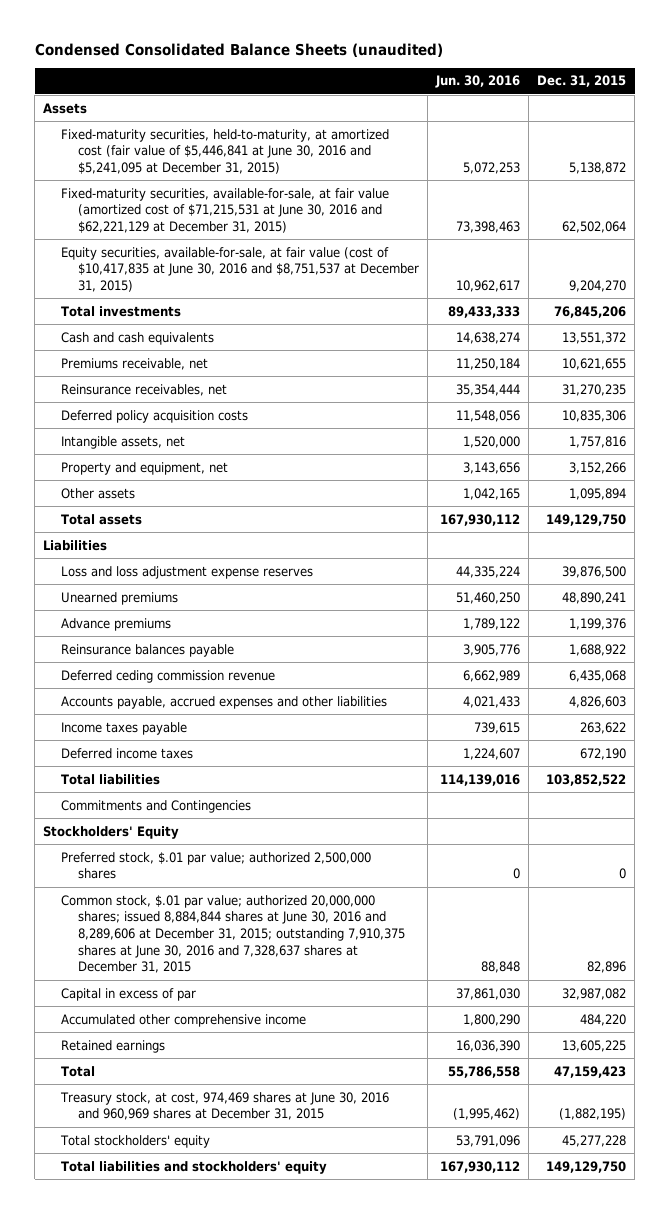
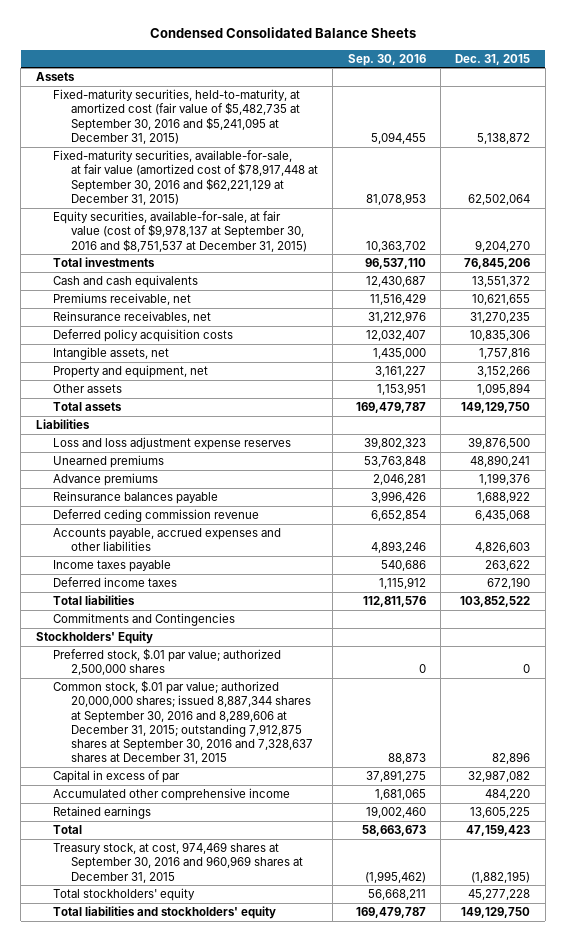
[34,42,443,57] Condensed Consolidated Balance Sheets (unaudited) -> [149,27,416,39] Condensed Consolidated Balance Sheets
[435,75,521,89] Jun. 30, 2016 -> none
none -> [347,53,426,66] Sep. 30, 2016
[60,128,389,175] Fixed-maturity securities, held-to-maturity, at amortized cost (fair value of $5,446,841 at June 30, 2016 and $5,241,095 at December 31, 2015) -> [53,89,301,144] Fixed-maturity securities, held-to-maturity, at amortized cost (fair value of $5,482,735 at September 30, 2016 and $5,241,095 at December 31, 2015)
[60,187,389,234] Fixed-maturity securities, available-for-sale, at fair value (amortized cost of $71,215,531 at June 30, 2016 and $62,221,129 at December 31, 2015) -> [53,150,318,205] Fixed-maturity securities, available-for-sale, at fair value (amortized cost of $78,917,448 at September 30, 2016 and $62,221,129 at December 31, 2015)
[60,246,420,293] Equity securities, available-for-sale, at fair value (cost of $10,417,835 at June 30, 2016 and $8,751,537 at December 31, 2015) -> [53,211,307,252] Equity securities, available-for-sale, at fair value (cost of $9,978,137 at September 30, 2016 and $8,751,537 at December 31, 2015)
[60,894,406,974] Common stock, $.01 par value; authorized 20,000,000 shares; issued 8,884,844 shares at June 30, 2016 and 8,289,606 at December 31, 2015; outstanding 7,910,375 shares at June 30, 2016 and 7,328,637 shares at December 31, 2015 -> [53,680,313,765] Common stock, $.01 par value; authorized 20,000,000 shares; issued 8,887,344 shares at September 30, 2016 and 8,289,606 at December 31, 2015; outstanding 7,912,875 shares at September 30, 2016 and 7,328,637 shares at December 31, 2015
[59,1091,389,1121] Treasury stock, at cost, 974,469 shares at June 30, 2016 and 960,969 shares at December 31, 2015 -> [53,842,303,883] Treasury stock, at cost, 974,469 shares at September 30, 2016 and 960,969 shares at December 31, 2015

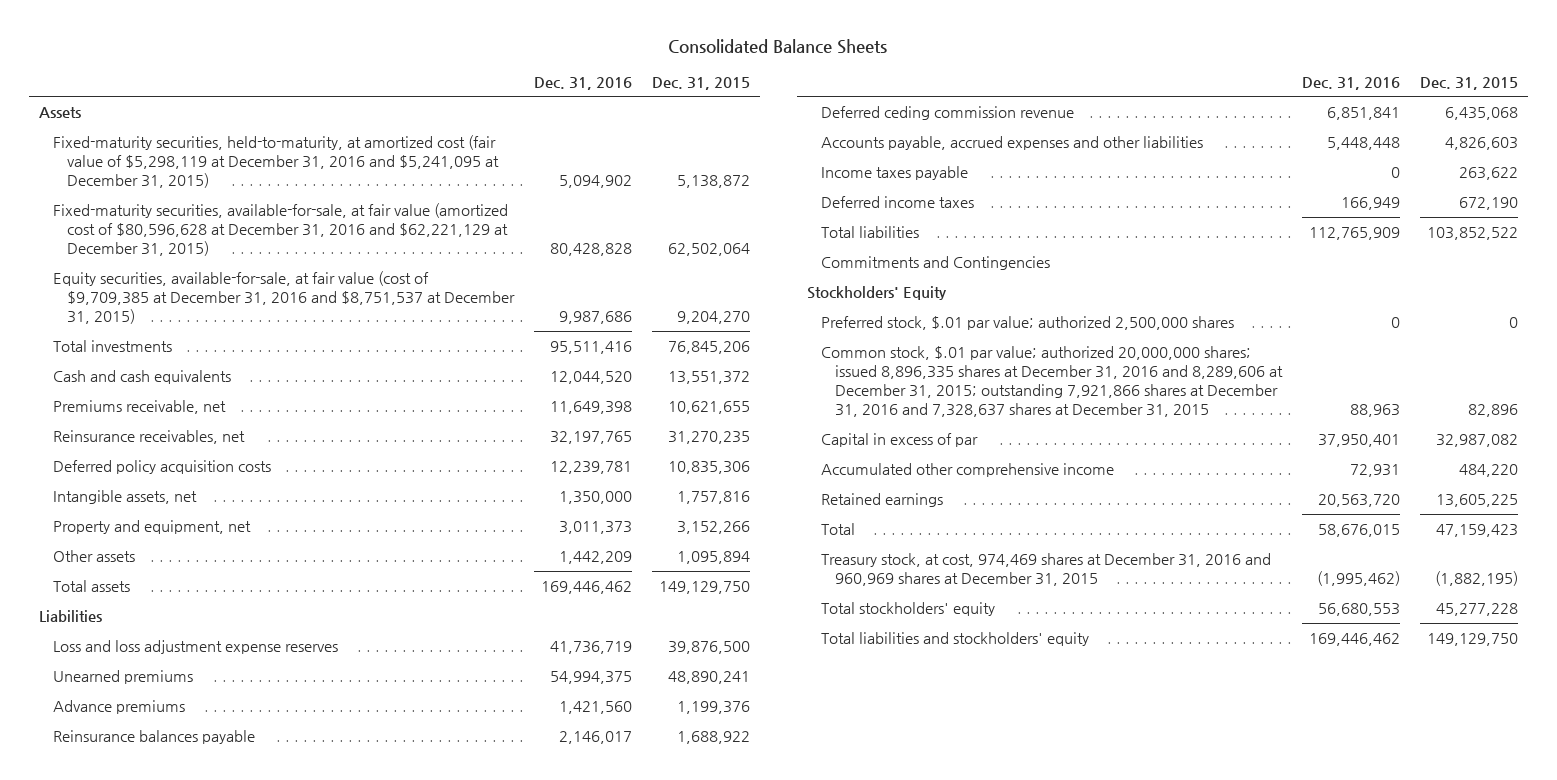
[149,27,416,39] Condensed Consolidated Balance Sheets -> [668,38,888,54] Consolidated Balance Sheets
[347,53,426,66] Sep. 30, 2016 -> none
none -> [534,76,633,90] Dec. 31, 2016
[53,89,301,144] Fixed-maturity securities, held-to-maturity, at amortized cost (fair value of $5,482,735 at September 30, 2016 and $5,241,095 at December 31, 2015) -> [53,135,500,189] Fixed-maturity securities, held-to-maturity, at amortized cost (fair value of $5,298,119 at December 31, 2016 and $5,241,095 at December 31, 2015)
[53,150,318,205] Fixed-maturity securities, available-for-sale, at fair value (amortized cost of $78,917,448 at September 30, 2016 and $62,221,129 at December 31, 2015) -> [53,203,509,257] Fixed-maturity securities, available-for-sale, at fair value (amortized cost of $80,596,628 at December 31, 2016 and $62,221,129 at December 31, 2015)
[53,211,307,252] Equity securities, available-for-sale, at fair value (cost of $9,978,137 at September 30, 2016 and $8,751,537 at December 31, 2015) -> [53,271,516,325] Equity securities, available-for-sale, at fair value (cost of $9,709,385 at December 31, 2016 and $8,751,537 at December 31, 2015)
[53,680,313,765] Common stock, $.01 par value; authorized 20,000,000 shares; issued 8,887,344 shares at September 30, 2016 and 8,289,606 at December 31, 2015; outstanding 7,912,875 shares at September 30, 2016 and 7,328,637 shares at December 31, 2015 -> [821,346,1284,418] Common stock, $.01 par value; authorized 20,000,000 shares; issued 8,896,335 shares at December 31, 2016 and 8,289,606 at December 31, 2015; outstanding 7,921,866 shares at December 31, 2016 and 7,328,637 shares at December 31, 2015
[53,842,303,883] Treasury stock, at cost, 974,469 shares at September 30, 2016 and 960,969 shares at December 31, 2015 -> [821,553,1272,587] Treasury stock, at cost, 974,469 shares at December 31, 2016 and 960,969 shares at December 31, 2015

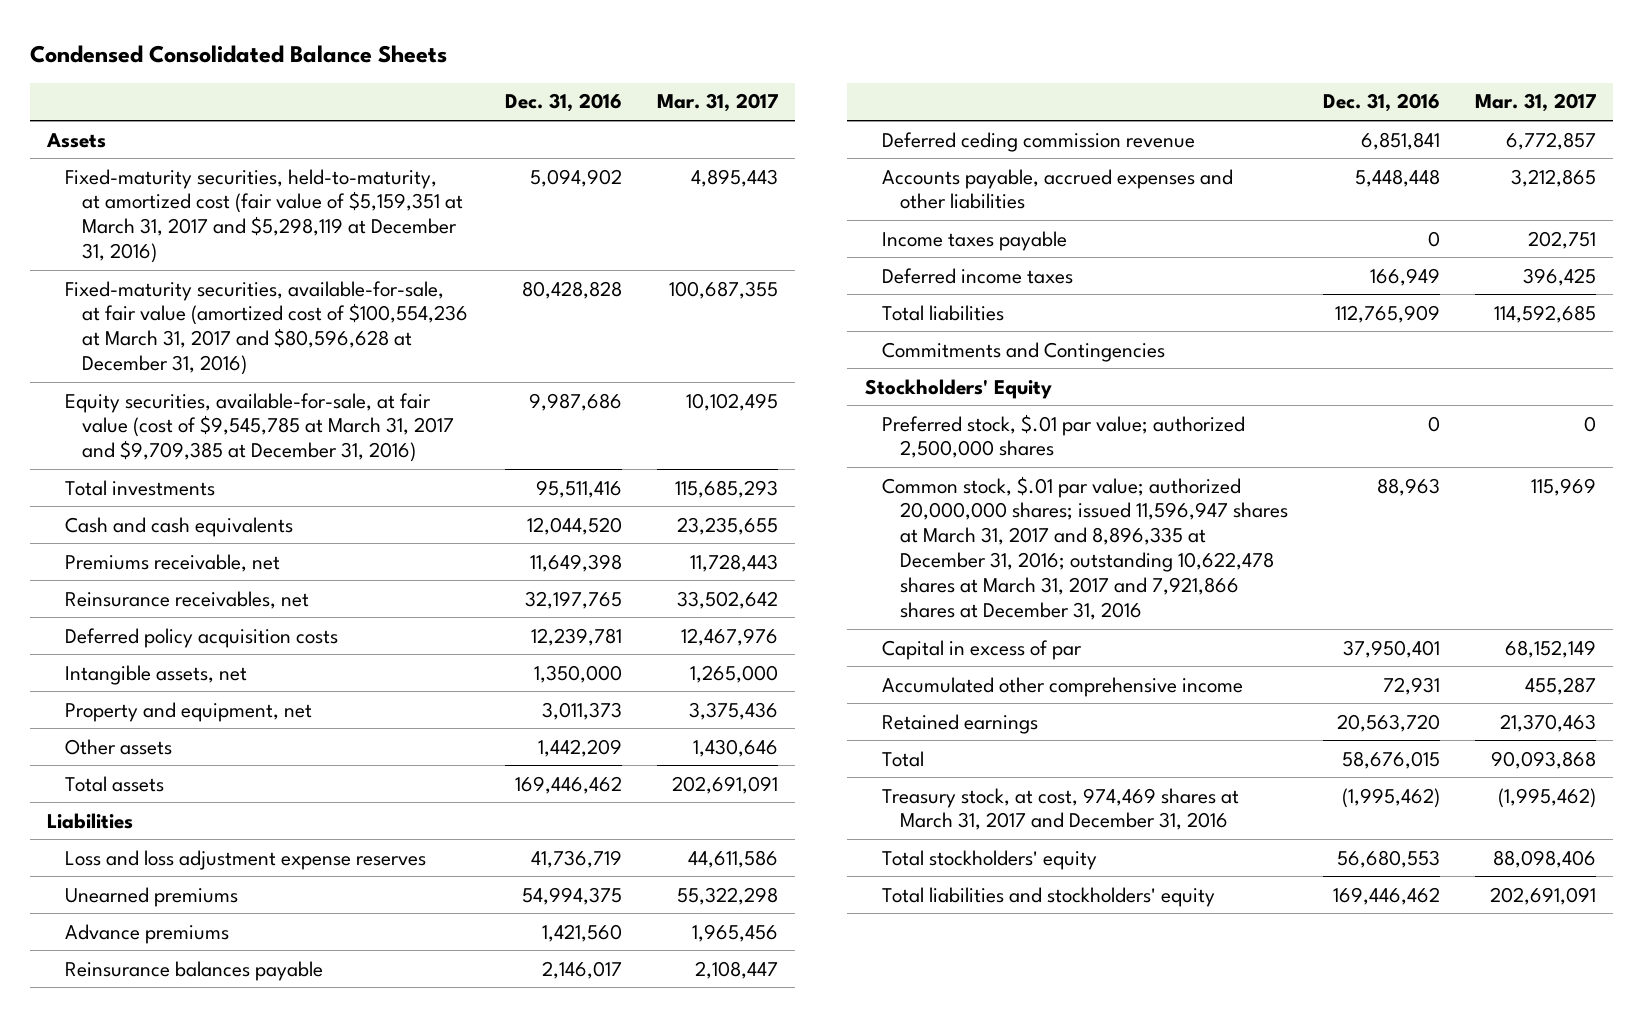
[668,38,888,54] Consolidated Balance Sheets -> [29,44,447,63] Condensed Consolidated Balance Sheets
[652,76,751,90] Dec. 31, 2015 -> none
none -> [656,93,778,113] Mar. 31, 2017
[53,135,500,189] Fixed-maturity securities, held-to-maturity, at amortized cost (fair value of $5,298,119 at December 31, 2016 and $5,241,095 at December 31, 2015) -> [64,168,464,264] Fixed-maturity securities, held-to-maturity, at amortized cost (fair value of $5,159,351 at March 31, 2017 and $5,298,119 at December 31, 2016)
[53,203,509,257] Fixed-maturity securities, available-for-sale, at fair value (amortized cost of $80,596,628 at December 31, 2016 and $62,221,129 at December 31, 2015) -> [64,280,469,376] Fixed-maturity securities, available-for-sale, at fair value (amortized cost of $100,554,236 at March 31, 2017 and $80,596,628 at December 31, 2016)
[53,271,516,325] Equity securities, available-for-sale, at fair value (cost of $9,709,385 at December 31, 2016 and $8,751,537 at December 31, 2015) -> [64,392,455,463] Equity securities, available-for-sale, at fair value (cost of $9,545,785 at March 31, 2017 and $9,709,385 at December 31, 2016)
[821,346,1284,418] Common stock, $.01 par value; authorized 20,000,000 shares; issued 8,896,335 shares at December 31, 2016 and 8,289,606 at December 31, 2015; outstanding 7,921,866 shares at December 31, 2016 and 7,328,637 shares at December 31, 2015 -> [882,475,1288,621] Common stock, $.01 par value; authorized 20,000,000 shares; issued 11,596,947 shares at March 31, 2017 and 8,896,335 at December 31, 2016; outstanding 10,622,478 shares at March 31, 2017 and 7,921,866 shares at December 31, 2016
[821,553,1272,587] Treasury stock, at cost, 974,469 shares at December 31, 2016 and 960,969 shares at December 31, 2015 -> [882,787,1240,831] Treasury stock, at cost, 974,469 shares at March 31, 2017 and December 31, 2016

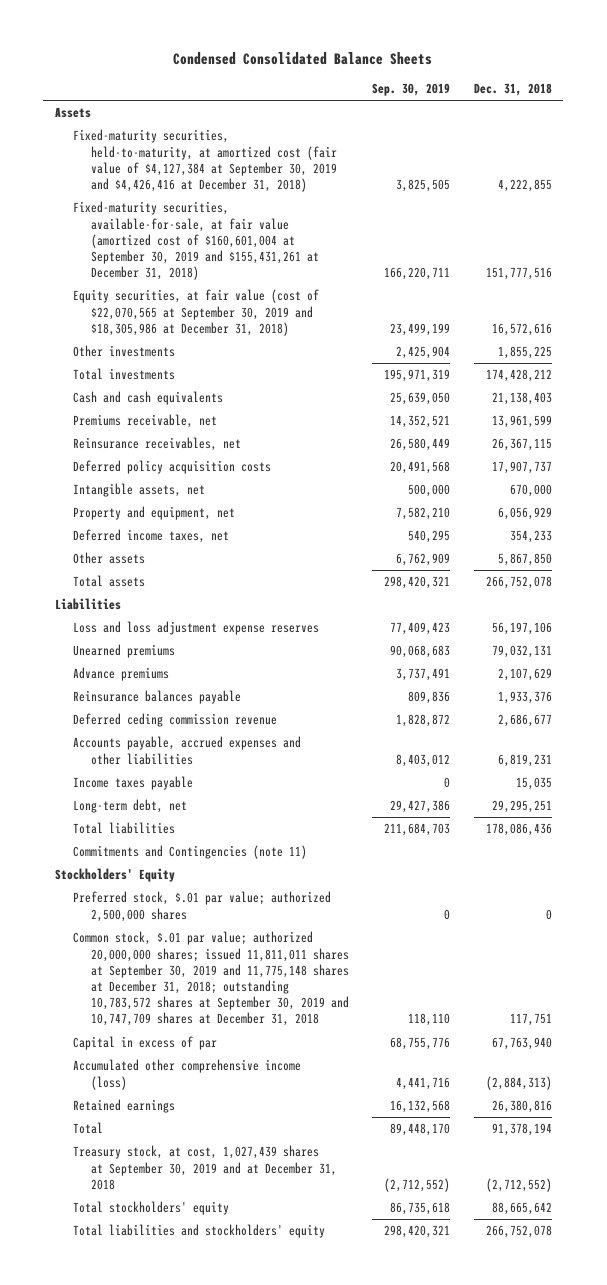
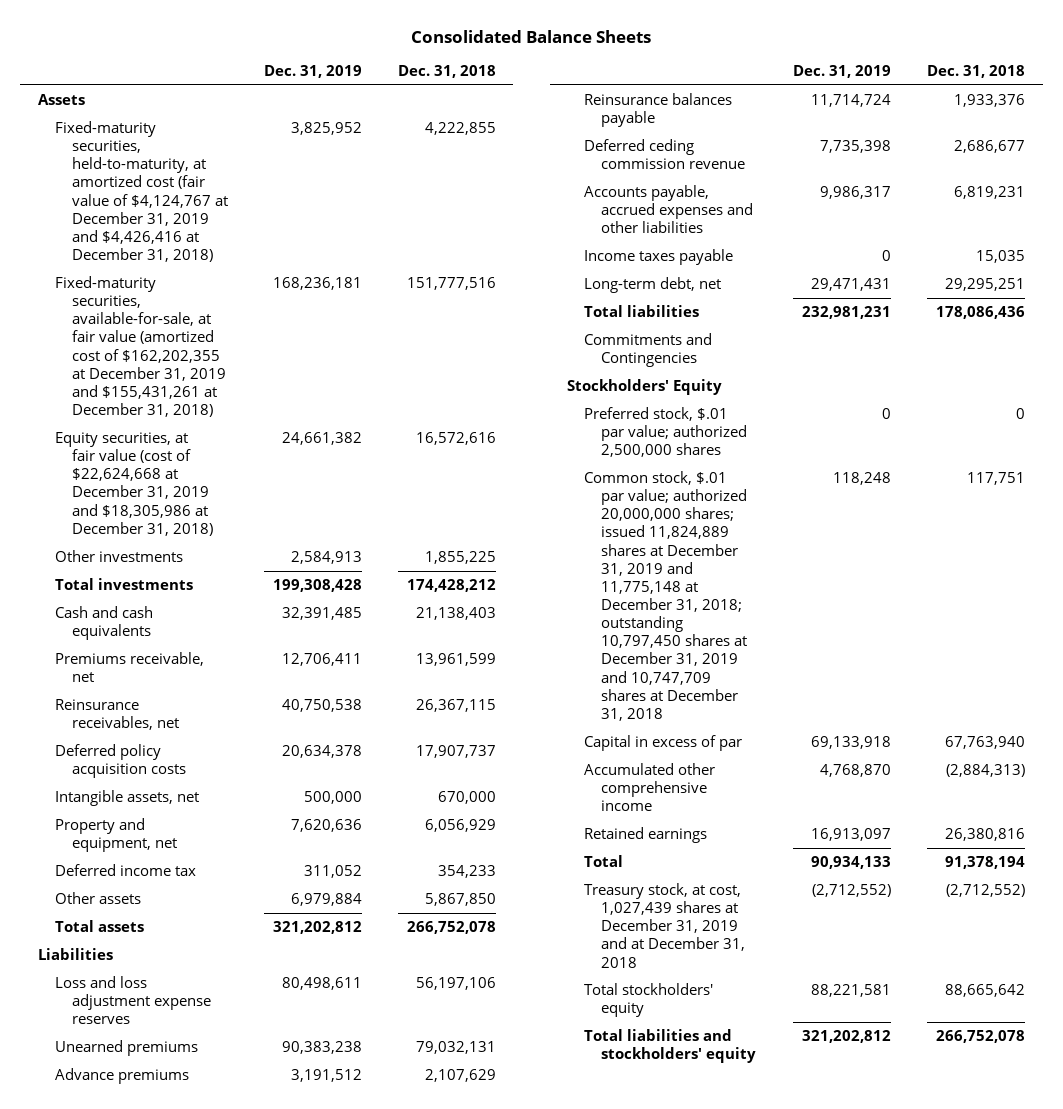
[173,51,433,65] Condensed Consolidated Balance Sheets -> [411,29,652,43] Consolidated Balance Sheets
[372,83,451,97] Sep. 30, 2019 -> none
none -> [263,65,362,79] Dec. 31, 2019
[72,129,337,192] Fixed-maturity securities, held-to-maturity, at amortized cost (fair value of $4,127,384 at September 30, 2019 and $4,426,416 at December 31, 2018) -> [55,121,229,263] Fixed-maturity securities, held-to-maturity, at amortized cost (fair value of $4,124,767 at December 31, 2019 and $4,426,416 at December 31, 2018)
[72,201,319,281] Fixed-maturity securities, available-for-sale, at fair value (amortized cost of $160,601,004 at September 30, 2019 and $155,431,261 at December 31, 2018) -> [55,276,227,418] Fixed-maturity securities, available-for-sale, at fair value (amortized cost of $162,202,355 at December 31, 2019 and $155,431,261 at December 31, 2018)
[72,289,319,336] Equity securities, at fair value (cost of $22,070,565 at September 30, 2019 and $18,305,986 at December 31, 2018) -> [55,432,214,536] Equity securities, at fair value (cost of $22,624,668 at December 31, 2019 and $18,305,986 at December 31, 2018)
[72,529,229,544] Deferred income taxes, net -> [55,864,197,877] Deferred income tax
[72,845,307,860] Commitments and Contingencies (note 11) -> [584,333,713,368] Commitments and Contingencies
[72,931,349,1027] Common stock, $.01 par value; authorized 20,000,000 shares; issued 11,811,011 shares at September 30, 2019 and 11,775,148 shares at December 31, 2018; outstanding 10,783,572 shares at September 30, 2019 and 10,747,709 shares at December 31, 2018 -> [584,471,748,721] Common stock, $.01 par value; authorized 20,000,000 shares; issued 11,824,889 shares at December 31, 2019 and 11,775,148 at December 31, 2018; outstanding 10,797,450 shares at December 31, 2019 and 10,747,709 shares at December 31, 2018
[72,1059,301,1090] Accumulated other comprehensive income (loss) -> [584,763,716,812] Accumulated other comprehensive income
[72,1145,337,1190] Treasury stock, at cost, 1,027,439 shares at September 30, 2019 and at December 31, 2018 -> [584,883,746,968] Treasury stock, at cost, 1,027,439 shares at December 31, 2019 and at December 31, 2018

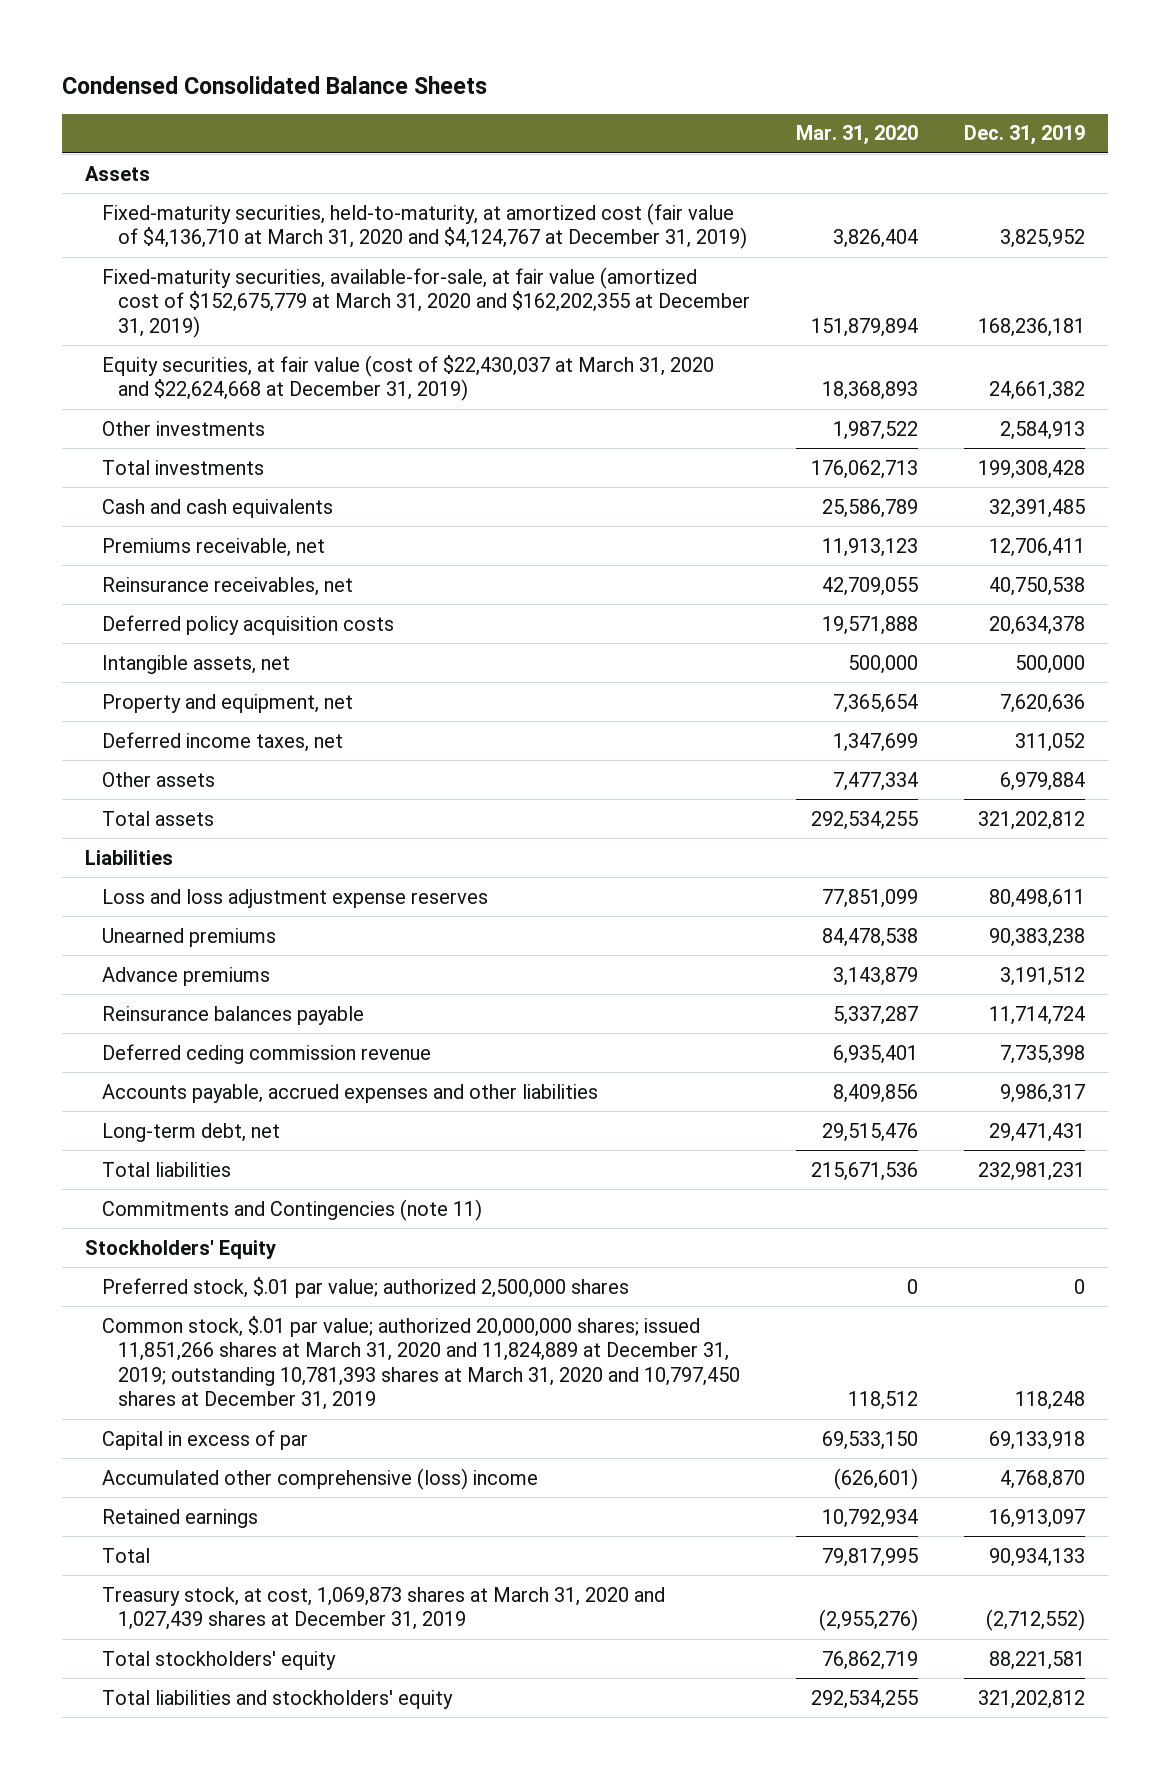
[411,29,652,43] Consolidated Balance Sheets -> [62,75,488,94] Condensed Consolidated Balance Sheets
[397,65,496,79] Dec. 31, 2018 -> none
none -> [795,125,918,146] Mar. 31, 2020
[55,121,229,263] Fixed-maturity securities, held-to-maturity, at amortized cost (fair value of $4,124,767 at December 31, 2019 and $4,426,416 at December 31, 2018) -> [101,202,747,250] Fixed-maturity securities, held-to-maturity, at amortized cost (fair value of $4,136,710 at March 31, 2020 and $4,124,767 at December 31, 2019)
[55,276,227,418] Fixed-maturity securities, available-for-sale, at fair value (amortized cost of $162,202,355 at December 31, 2019 and $155,431,261 at December 31, 2018) -> [101,266,750,338] Fixed-maturity securities, available-for-sale, at fair value (amortized cost of $152,675,779 at March 31, 2020 and $162,202,355 at December 31, 2019)
[55,432,214,536] Equity securities, at fair value (cost of $22,624,668 at December 31, 2019 and $18,305,986 at December 31, 2018) -> [101,354,714,402] Equity securities, at fair value (cost of $22,430,037 at March 31, 2020 and $22,624,668 at December 31, 2019)
[55,864,197,877] Deferred income tax -> [101,731,343,752] Deferred income taxes, net
[584,249,734,266] Income taxes payable -> none
[584,333,713,368] Commitments and Contingencies -> [101,1198,482,1221] Commitments and Contingencies (note 11)
[584,471,748,721] Common stock, $.01 par value; authorized 20,000,000 shares; issued 11,824,889 shares at December 31, 2019 and 11,775,148 at December 31, 2018; outstanding 10,797,450 shares at December 31, 2019 and 10,747,709 shares at December 31, 2018 -> [101,1315,740,1410] Common stock, $.01 par value; authorized 20,000,000 shares; issued 11,851,266 shares at March 31, 2020 and 11,824,889 at December 31, 2019; outstanding 10,781,393 shares at March 31, 2020 and 10,797,450 shares at December 31, 2019
[584,763,716,812] Accumulated other comprehensive income -> [101,1467,538,1490] Accumulated other comprehensive (loss) income
[584,883,746,968] Treasury stock, at cost, 1,027,439 shares at December 31, 2019 and at December 31, 2018 -> [101,1586,665,1631] Treasury stock, at cost, 1,069,873 shares at March 31, 2020 and 1,027,439 shares at December 31, 2019

